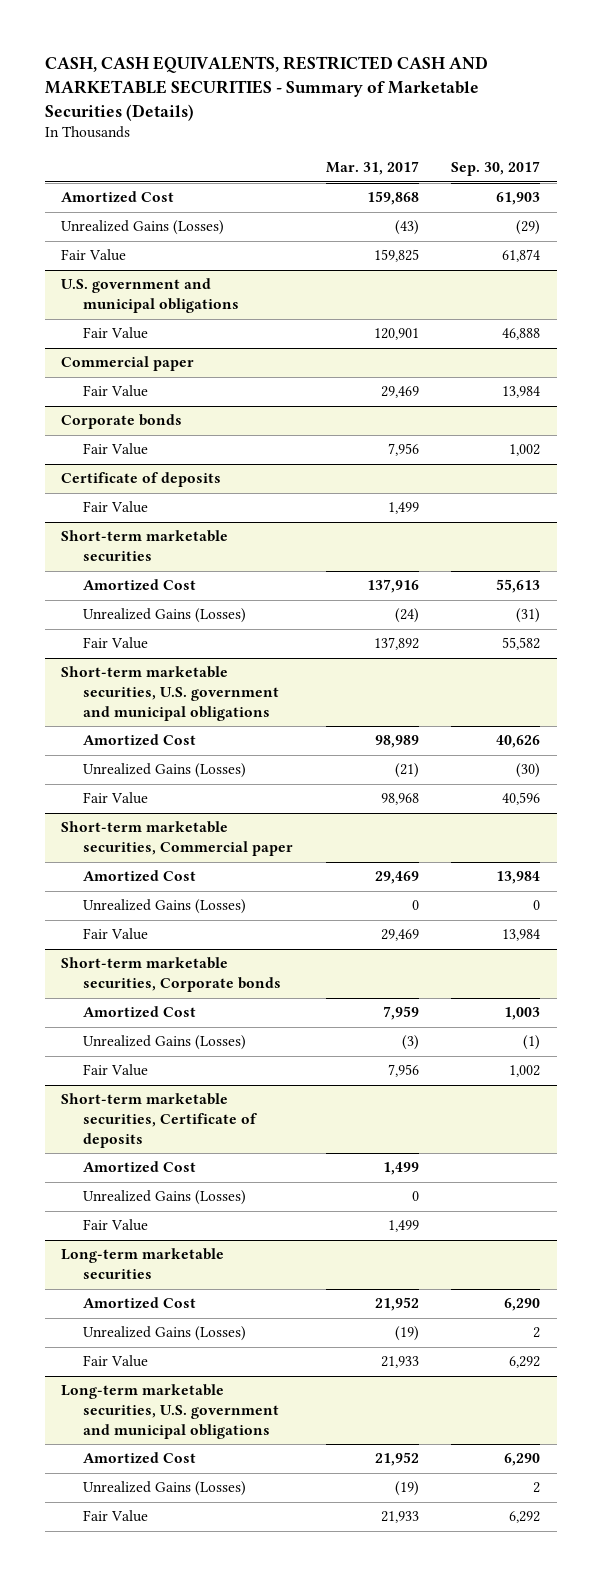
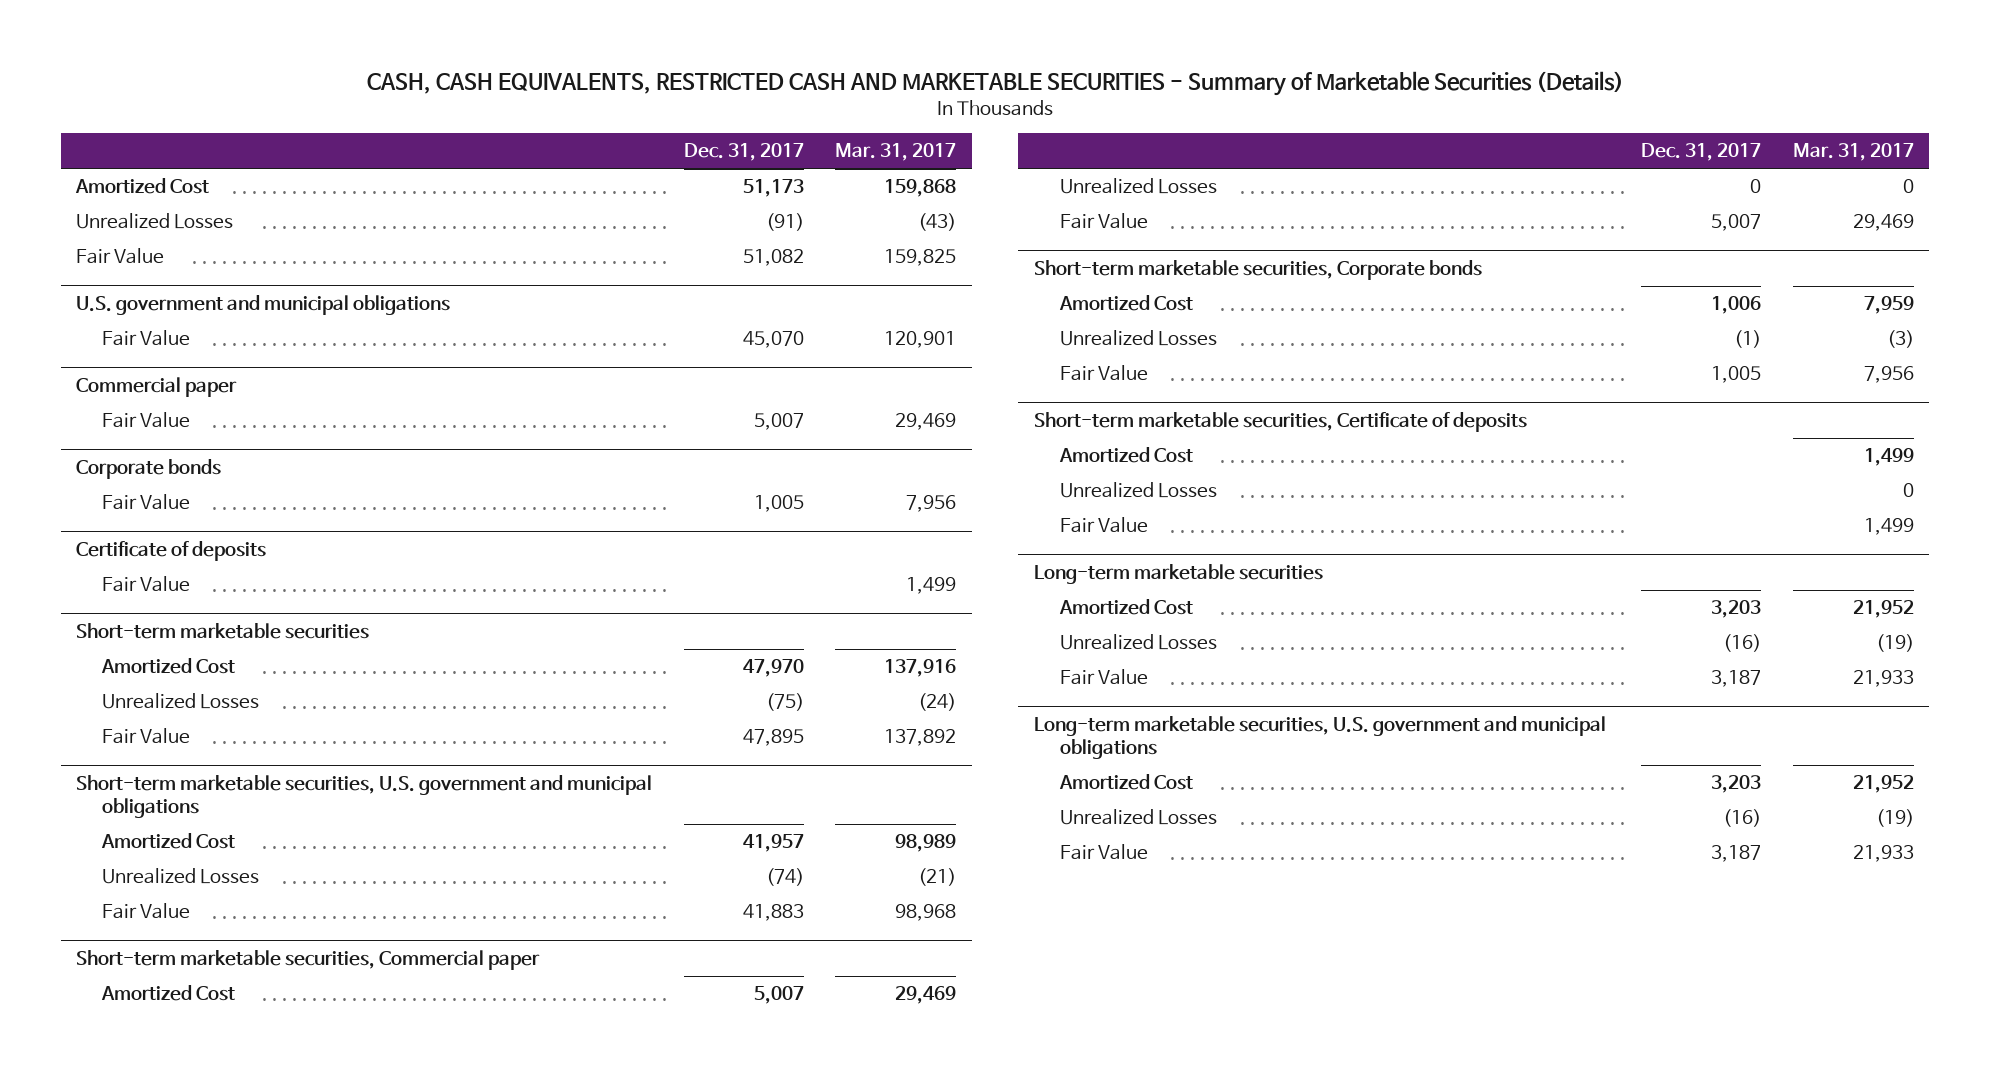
[451,161,541,177] Sep. 30, 2017 -> none
none -> [683,143,804,162] Dec. 31, 2017
[61,220,225,236] Unrealized Gains (Losses) -> [76,213,234,230] Unrealized Losses
[82,608,246,624] Unrealized Gains (Losses) -> [101,693,259,710] Unrealized Losses
[82,763,246,779] Unrealized Gains (Losses) -> [101,868,259,885] Unrealized Losses
[82,899,246,915] Unrealized Gains (Losses) -> [1059,178,1217,195] Unrealized Losses
[82,1035,246,1051] Unrealized Gains (Losses) -> [1059,330,1217,347] Unrealized Losses
[82,1190,246,1206] Unrealized Gains (Losses) -> [1059,482,1217,499] Unrealized Losses
[82,1326,246,1342] Unrealized Gains (Losses) -> [1059,634,1217,651] Unrealized Losses
[82,1481,246,1497] Unrealized Gains (Losses) -> [1059,809,1217,826] Unrealized Losses

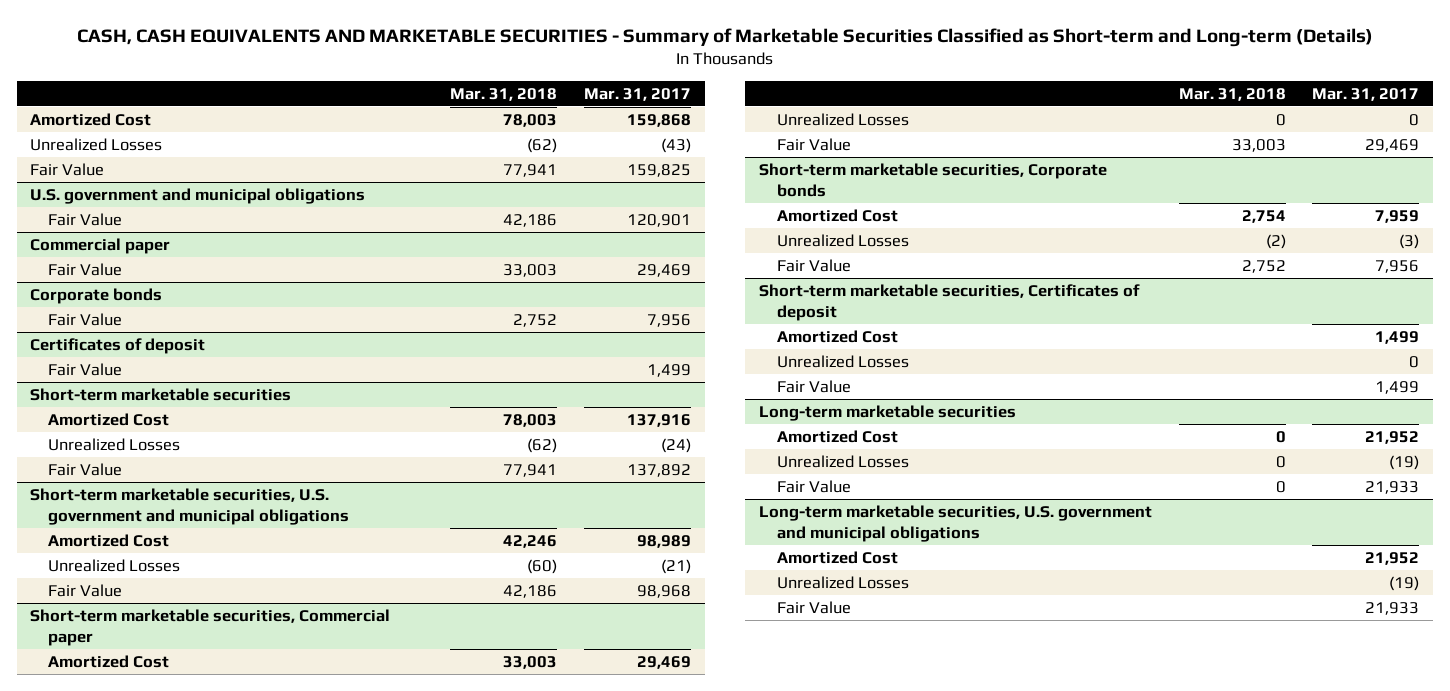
[366,71,1624,97] CASH, CASH EQUIVALENTS, RESTRICTED CASH AND MARKETABLE SECURITIES - Summary of Marketable Securities (Details) -> [76,28,1373,48] CASH, CASH EQUIVALENTS AND MARKETABLE SECURITIES - Summary of Marketable Securities Classified as Short-term and Long-term (Details)
[683,143,804,162] Dec. 31, 2017 -> none
none -> [450,87,558,101] Mar. 31, 2018
[76,540,267,561] Certificate of deposits -> [30,337,206,354] Certificates of deposit
[1033,411,1527,432] Short-term marketable securities, Certificate of deposits -> [758,283,1140,321] Short-term marketable securities, Certificates of deposit

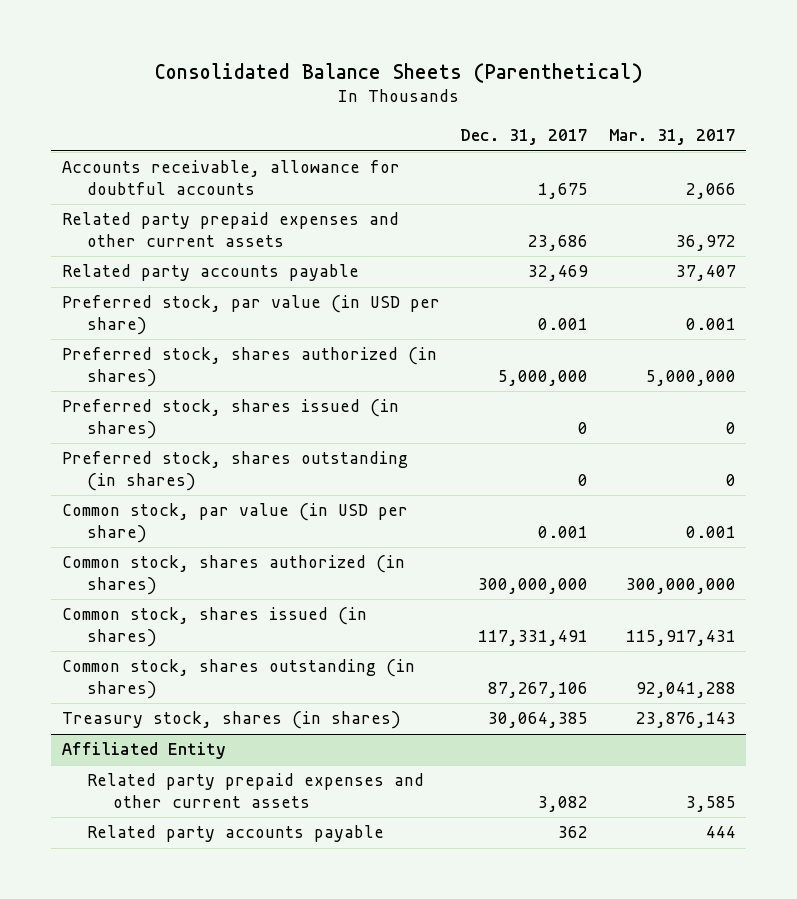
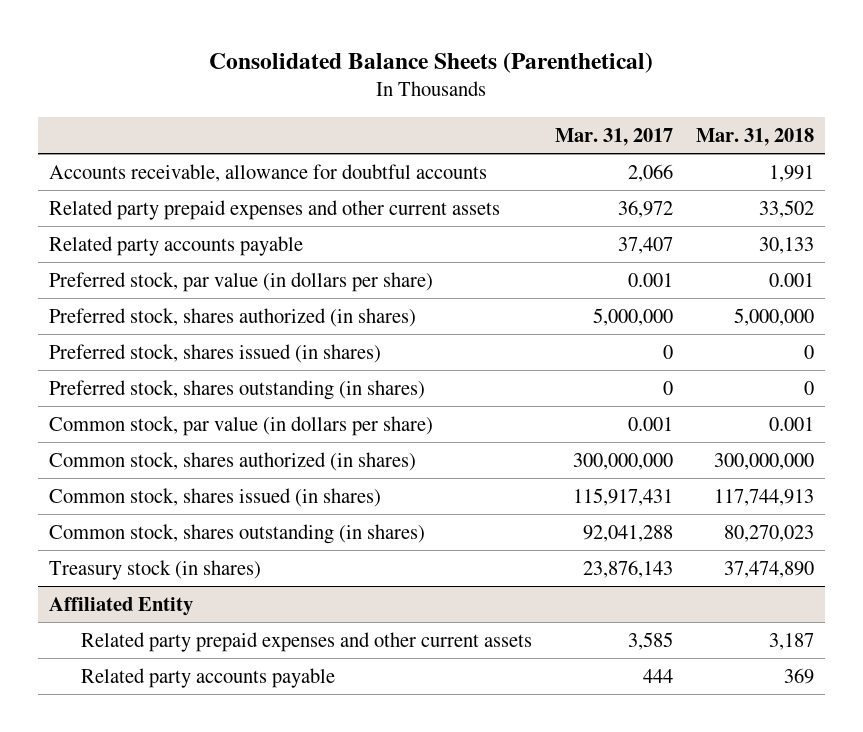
[460,129,589,146] Dec. 31, 2017 -> none
none -> [695,127,814,146] Mar. 31, 2018
[61,295,440,335] Preferred stock, par value (in USD per share) -> [49,271,434,292] Preferred stock, par value (in dollars per share)
[61,503,408,543] Common stock, par value (in USD per share) -> [49,415,434,436] Common stock, par value (in dollars per share)
[61,711,401,730] Treasury stock, shares (in shares) -> [49,559,262,580] Treasury stock (in shares)

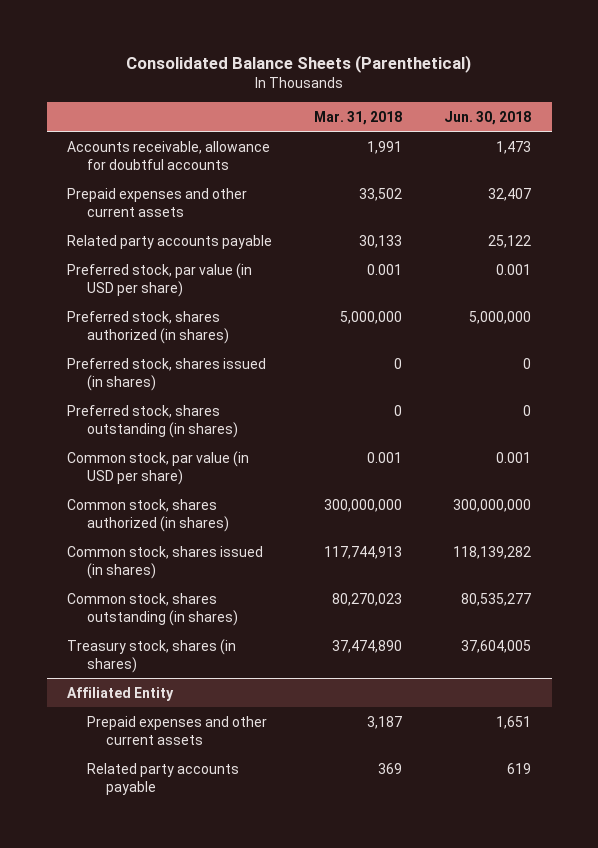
[554,127,673,146] Mar. 31, 2017 -> none
none -> [443,110,531,125] Jun. 30, 2018
[49,199,501,220] Related party prepaid expenses and other current assets -> [67,187,248,217] Prepaid expenses and other current assets
[49,271,434,292] Preferred stock, par value (in dollars per share) -> [67,262,253,297] Preferred stock, par value (in USD per share)
[49,415,434,436] Common stock, par value (in dollars per share) -> [67,450,250,485] Common stock, par value (in USD per share)
[49,559,262,580] Treasury stock (in shares) -> [67,638,237,673] Treasury stock, shares (in shares)
[80,631,532,652] Related party prepaid expenses and other current assets -> [86,715,267,745] Prepaid expenses and other current assets

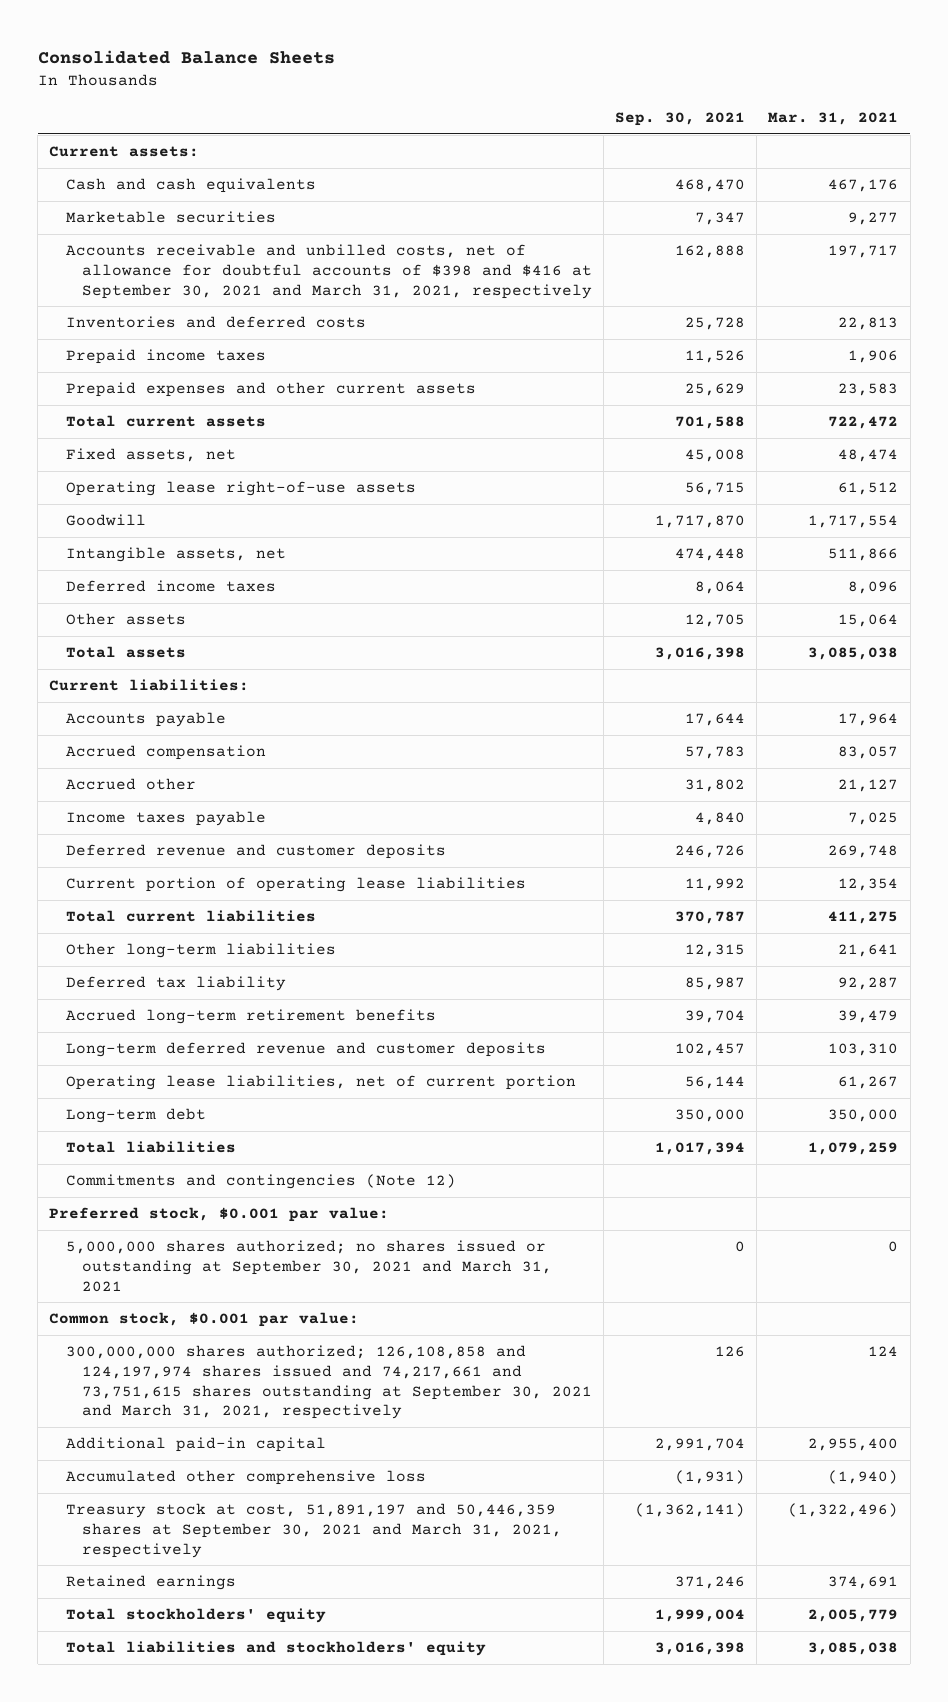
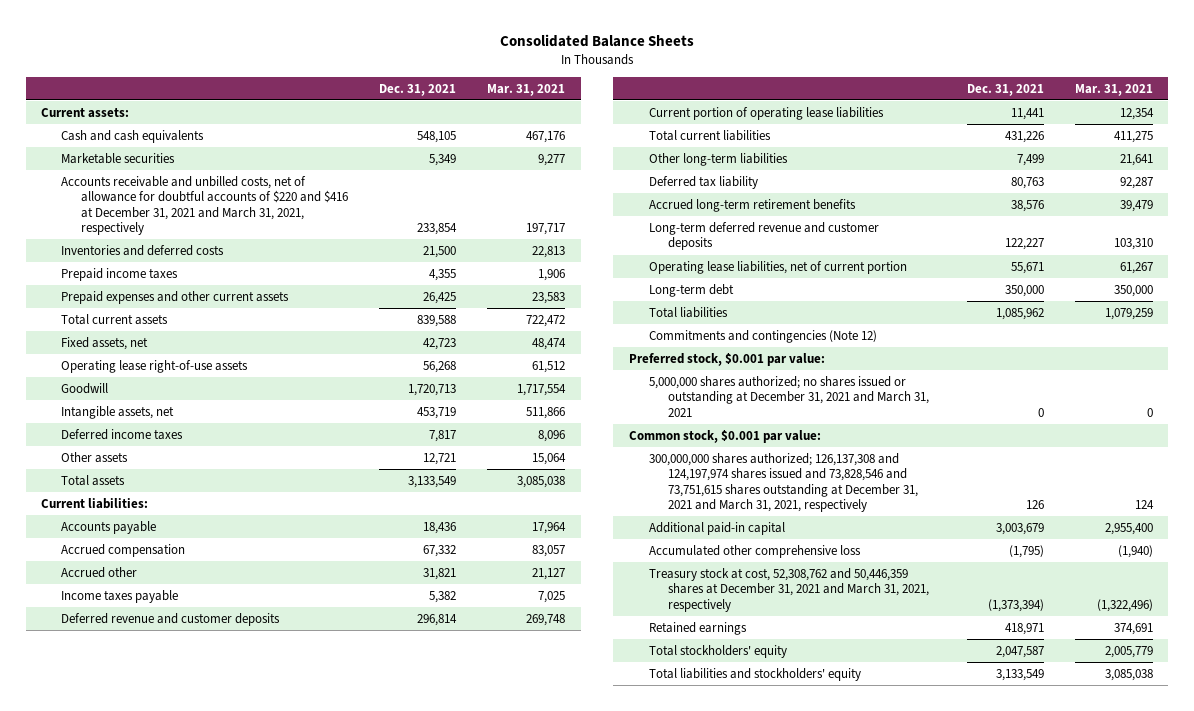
[615,112,746,127] Sep. 30, 2021 -> none
none -> [379,83,457,96] Dec. 31, 2021
[65,244,592,299] Accounts receivable and unbilled costs, net of allowance for doubtful accounts of $398 and $416 at September 30, 2021 and March 31, 2021, respectively -> [61,175,348,236] Accounts receivable and unbilled costs, net of allowance for doubtful accounts of $220 and $416 at December 31, 2021 and March 31, 2021, respectively
[65,1240,552,1292] 5,000,000 shares authorized; no shares issued or outstanding at September 30, 2021 and March 31, 2021 -> [648,375,930,417] 5,000,000 shares authorized; no shares issued or outstanding at December 31, 2021 and March 31, 2021
[65,1345,592,1420] 300,000,000 shares authorized; 126,108,858 and 124,197,974 shares issued and 74,217,661 and 73,751,615 shares outstanding at September 30, 2021 and March 31, 2021, respectively -> [648,452,919,513] 300,000,000 shares authorized; 126,137,308 and 124,197,974 shares issued and 73,828,546 and 73,751,615 shares outstanding at December 31, 2021 and March 31, 2021, respectively
[65,1503,562,1558] Treasury stock at cost, 51,891,197 and 50,446,359 shares at September 30, 2021 and March 31, 2021, respectively -> [648,567,930,612] Treasury stock at cost, 52,308,762 and 50,446,359 shares at December 31, 2021 and March 31, 2021, respectively

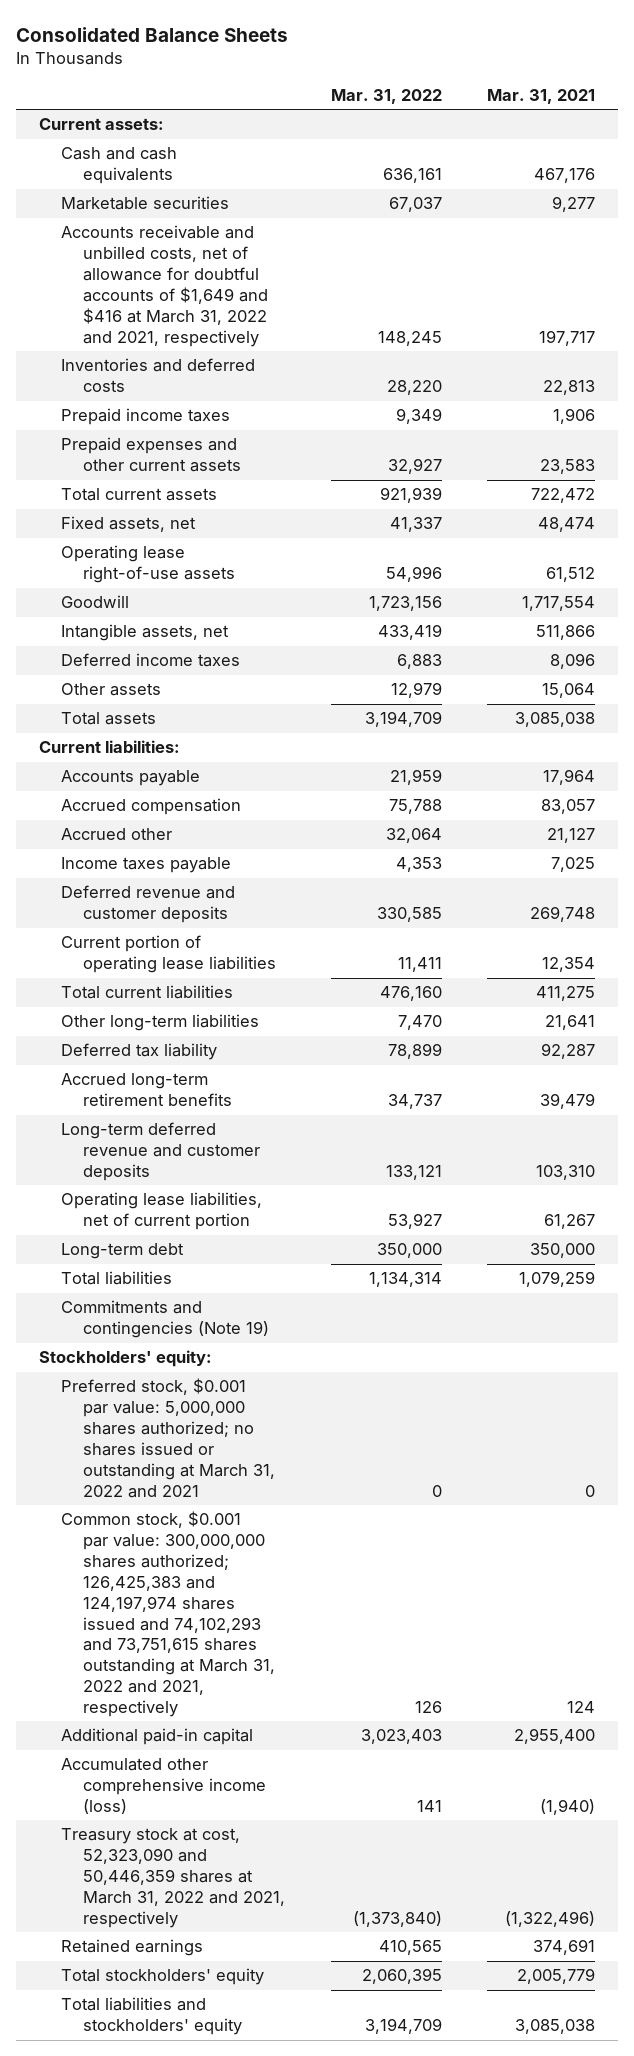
[379,83,457,96] Dec. 31, 2021 -> none
none -> [330,88,442,104] Mar. 31, 2022
[61,175,348,236] Accounts receivable and unbilled costs, net of allowance for doubtful accounts of $220 and $416 at December 31, 2021 and March 31, 2021, respectively -> [61,225,269,347] Accounts receivable and unbilled costs, net of allowance for doubtful accounts of $1,649 and $416 at March 31, 2022 and 2021, respectively
[628,352,825,366] Preferred stock, $0.001 par value: -> none
[628,429,821,443] Common stock, $0.001 par value: -> none
[648,329,877,343] Commitments and contingencies (Note 12) -> [61,1300,270,1339] Commitments and contingencies (Note 19)
none -> [39,1350,213,1368] Stockholders' equity:
[648,375,930,417] 5,000,000 shares authorized; no shares issued or outstanding at December 31, 2021 and March 31, 2021 -> [61,1378,276,1498] Preferred stock, $0.001 par value: 5,000,000 shares authorized; no shares issued or outstanding at March 31, 2022 and 2021
[648,452,919,513] 300,000,000 shares authorized; 126,137,308 and 124,197,974 shares issued and 73,828,546 and 73,751,615 shares outstanding at December 31, 2021 and March 31, 2021, respectively -> [61,1511,276,1717] Common stock, $0.001 par value: 300,000,000 shares authorized; 126,425,383 and 124,197,974 shares issued and 74,102,293 and 73,751,615 shares outstanding at March 31, 2022 and 2021, respectively
[648,544,861,558] Accumulated other comprehensive loss -> [61,1758,267,1815] Accumulated other comprehensive income (loss)
[648,567,930,612] Treasury stock at cost, 52,308,762 and 50,446,359 shares at December 31, 2021 and March 31, 2021, respectively -> [61,1828,286,1928] Treasury stock at cost, 52,323,090 and 50,446,359 shares at March 31, 2022 and 2021, respectively

